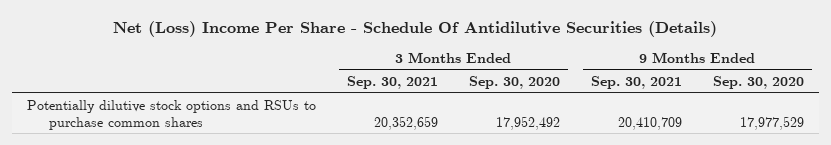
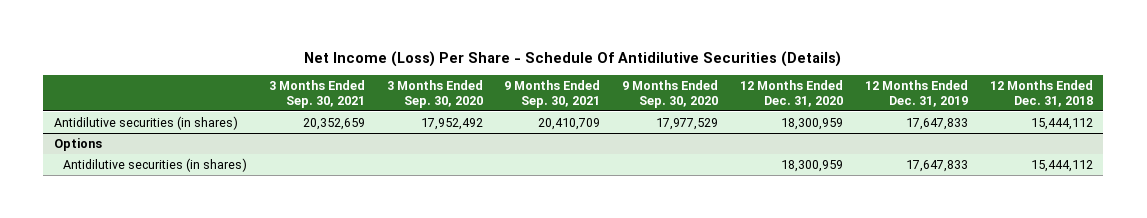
[113,21,718,38] Net (Loss) Income Per Share - Schedule Of Antidilutive Securities (Details) -> [304,50,842,67] Net Income (Loss) Per Share - Schedule Of Antidilutive Securities (Details)
none -> [740,79,844,107] 12 Months Ended Dec. 31, 2020
none -> [864,79,968,107] 12 Months Ended Dec. 31, 2019
none -> [989,79,1093,107] 12 Months Ended Dec. 31, 2018
[27,100,317,130] Potentially dilutive stock options and RSUs to purchase common shares -> [54,115,239,130] Antidilutive securities (in shares)
none -> [54,137,103,151] Options
none -> [63,157,248,172] Antidilutive securities (in shares)

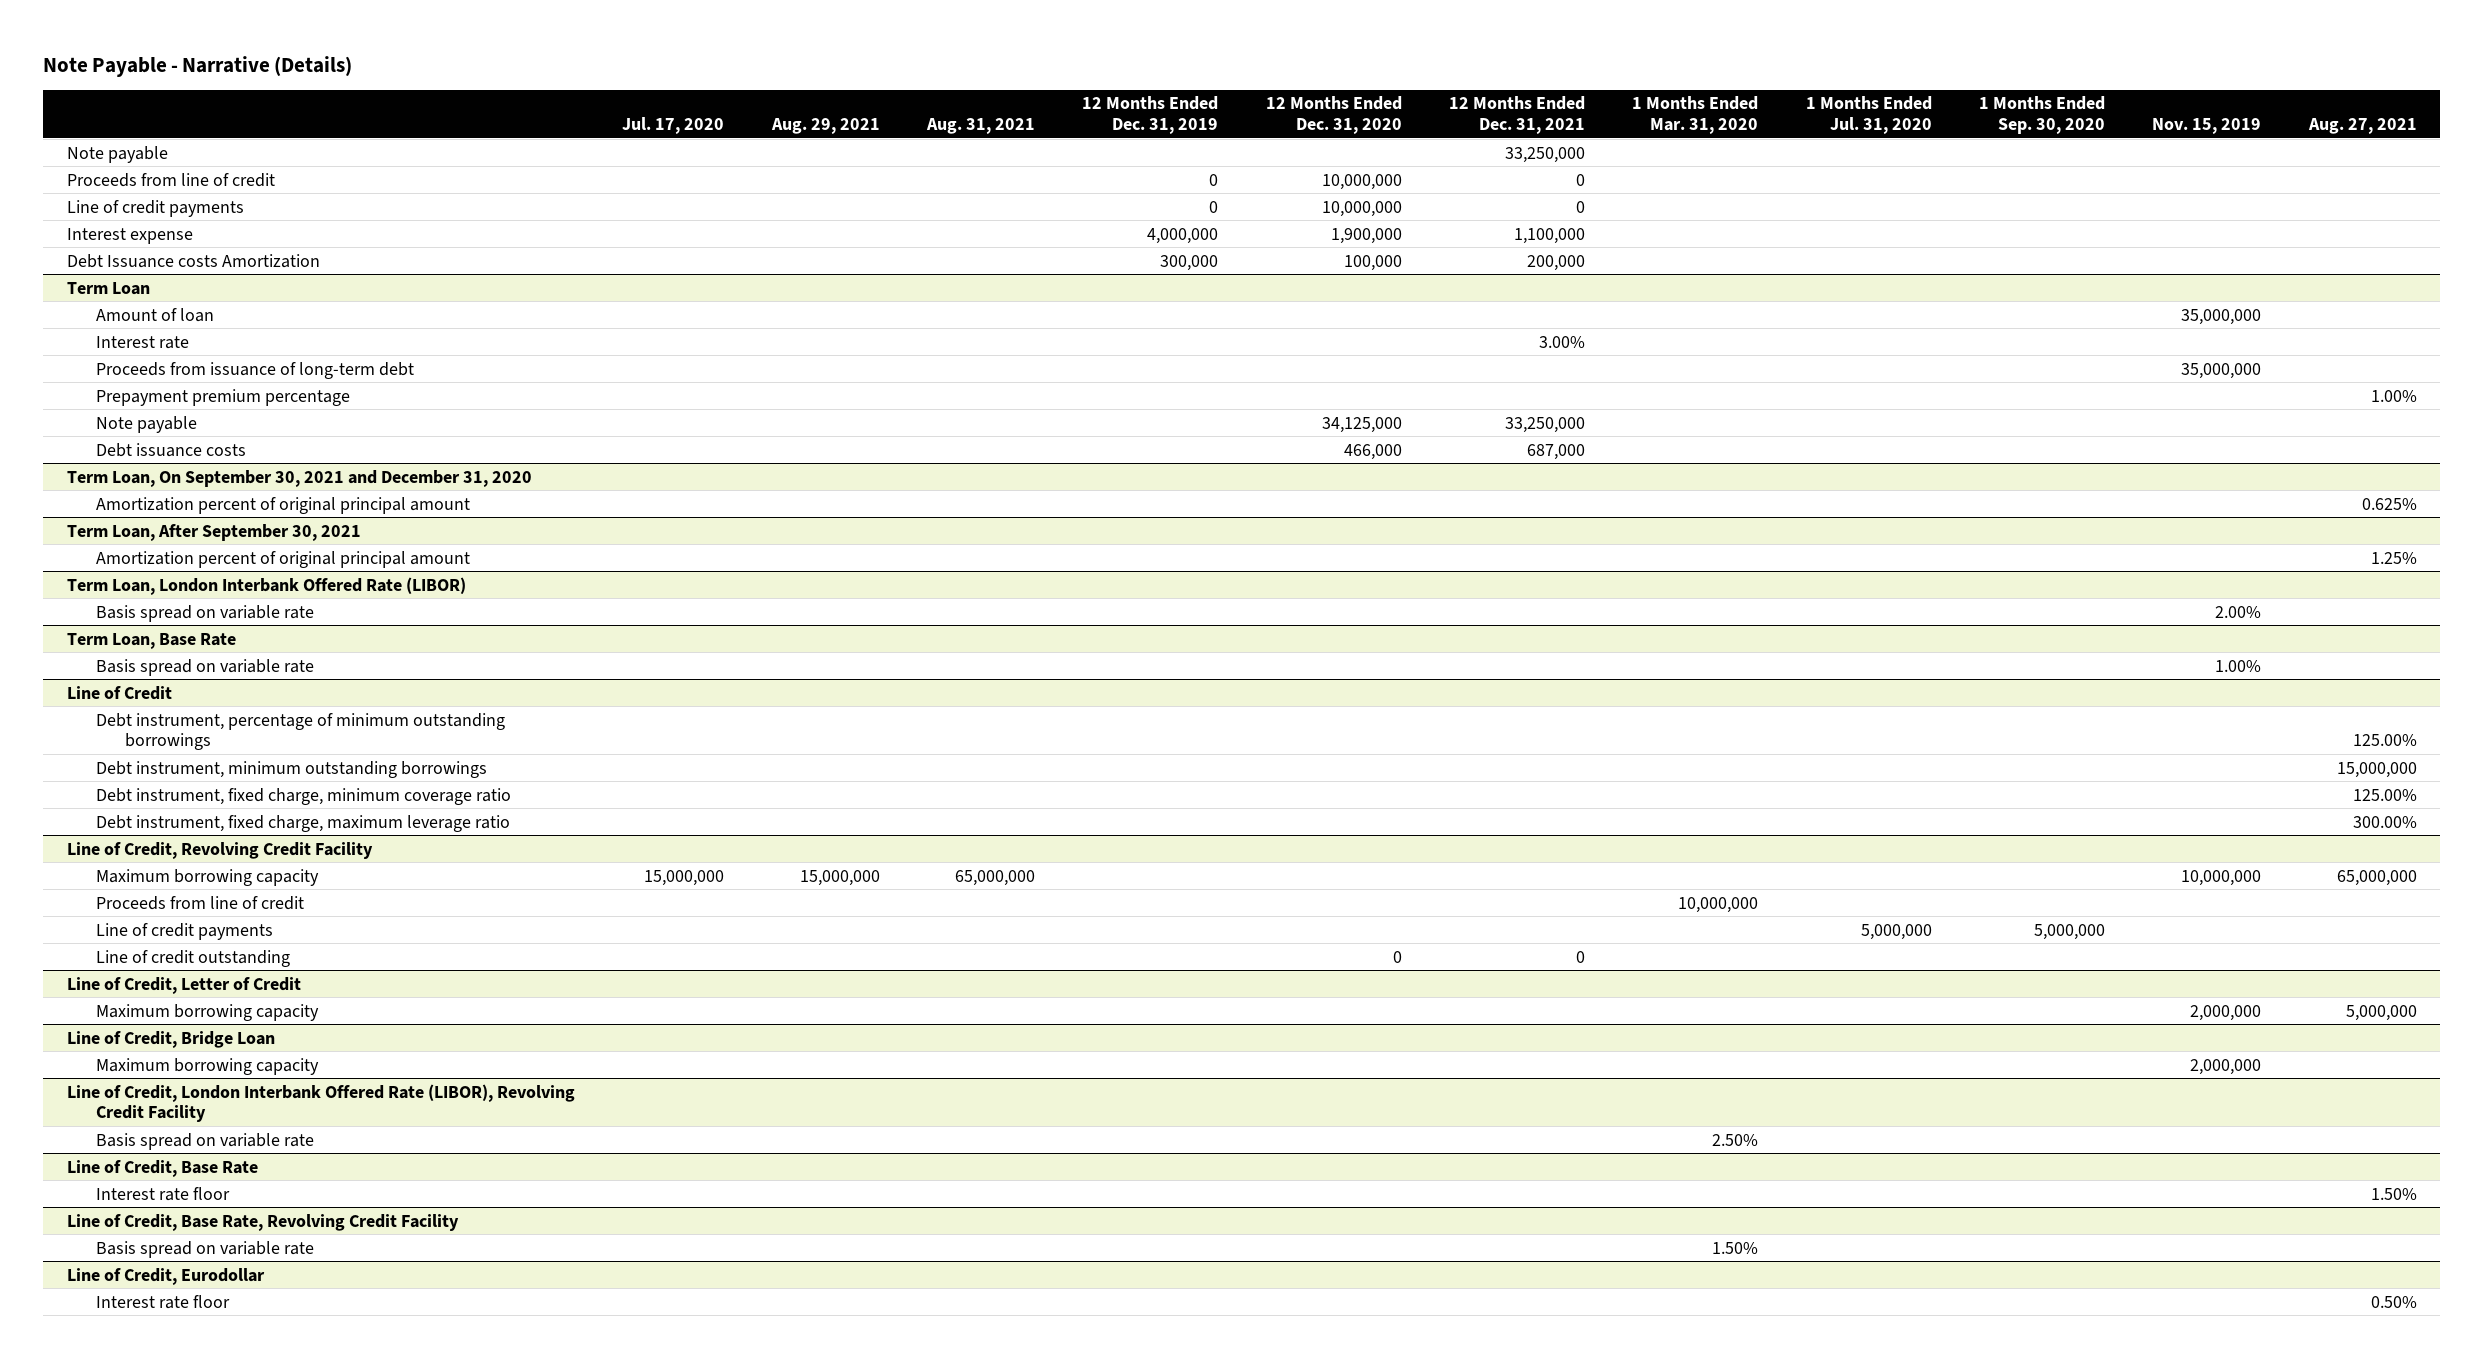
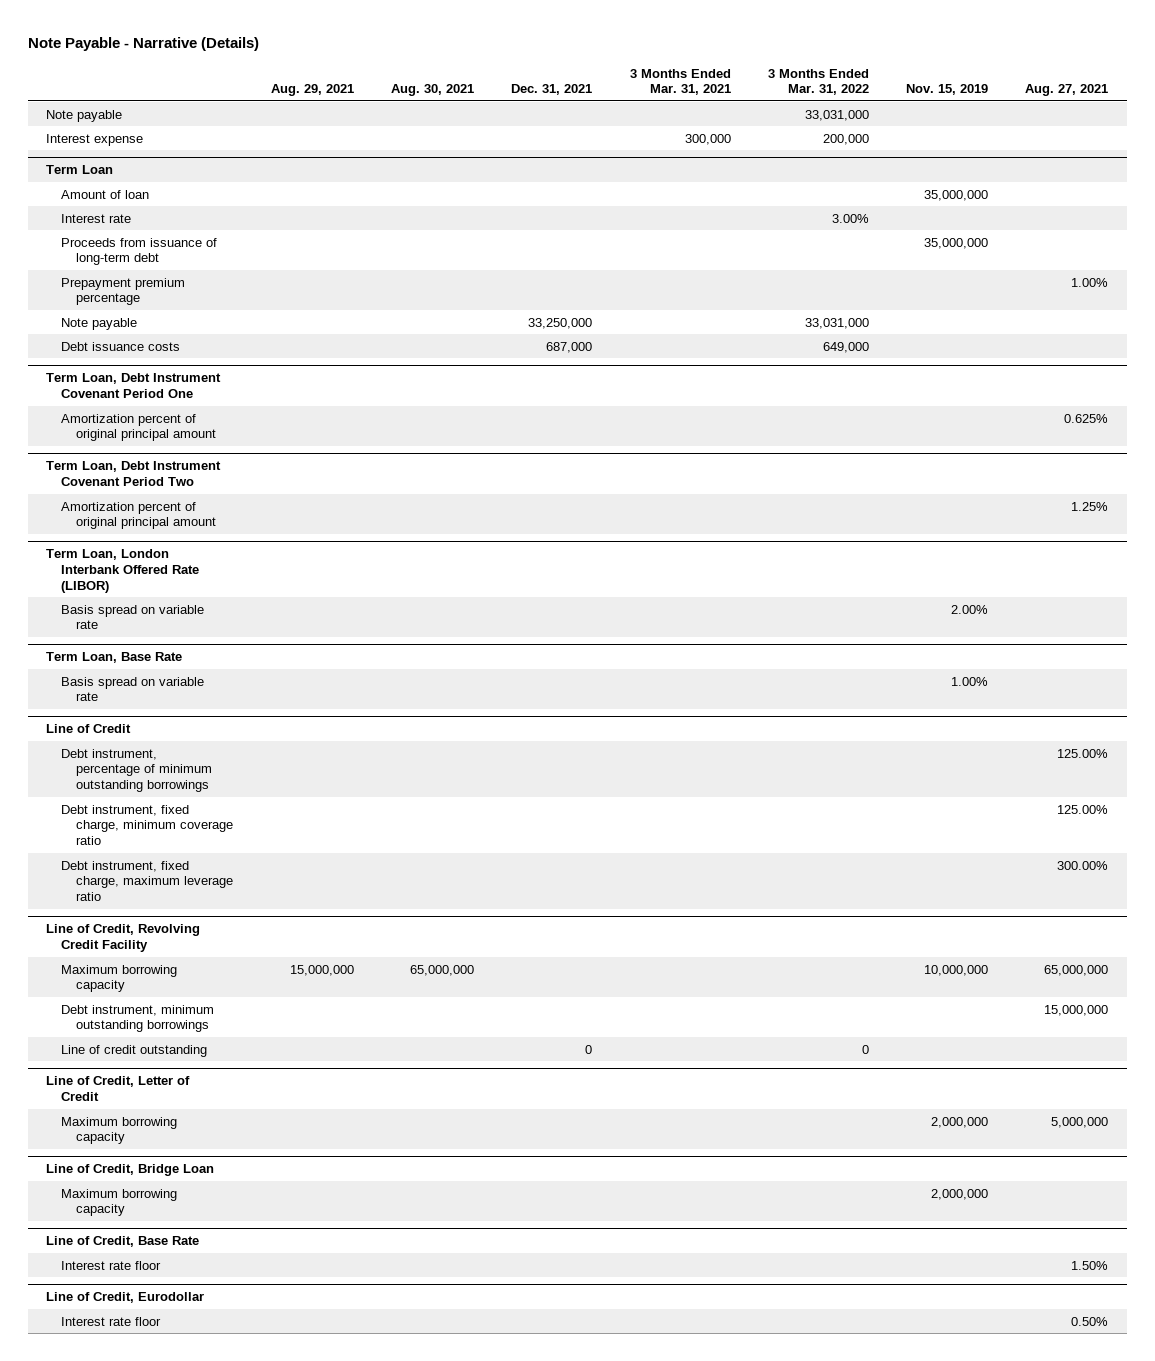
[622,117,725,135] Jul. 17, 2020 -> none
[926,118,1036,135] Aug. 31, 2021 -> none
[1082,96,1219,135] 12 Months Ended Dec. 31, 2019 -> none
[1265,96,1402,135] 12 Months Ended Dec. 31, 2020 -> none
[1449,96,1586,135] 12 Months Ended Dec. 31, 2021 -> none
[1632,96,1759,135] 1 Months Ended Mar. 31, 2020 -> none
[1805,96,1932,135] 1 Months Ended Jul. 31, 2020 -> none
[1979,96,2106,135] 1 Months Ended Sep. 30, 2020 -> none
none -> [390,84,474,97] Aug. 30, 2021
none -> [511,84,593,96] Dec. 31, 2021
none -> [629,68,731,96] 3 Months Ended Mar. 31, 2021
none -> [767,68,869,96] 3 Months Ended Mar. 31, 2022
[67,172,276,187] Proceeds from line of credit -> none
[67,199,245,217] Line of credit payments -> none
[67,253,321,268] Debt Issuance costs Amortization -> none
[67,469,533,487] Term Loan, On September 30, 2021 and December 31, 2020 -> [46,373,222,399] Term Loan, Debt Instrument Covenant Period One
[67,523,362,541] Term Loan, After September 30, 2021 -> [46,461,222,487] Term Loan, Debt Instrument Covenant Period Two
[96,760,488,778] Debt instrument, minimum outstanding borrowings -> none
[96,895,305,910] Proceeds from line of credit -> none
[96,922,274,940] Line of credit payments -> none
none -> [61,1004,215,1033] Debt instrument, minimum outstanding borrowings
[67,1083,576,1123] Line of Credit, London Interbank Offered Rate (LIBOR), Revolving Credit Facility -> none
[96,1132,315,1150] Basis spread on variable rate -> none
[67,1213,460,1231] Line of Credit, Base Rate, Revolving Credit Facility -> none
[96,1240,315,1258] Basis spread on variable rate -> none

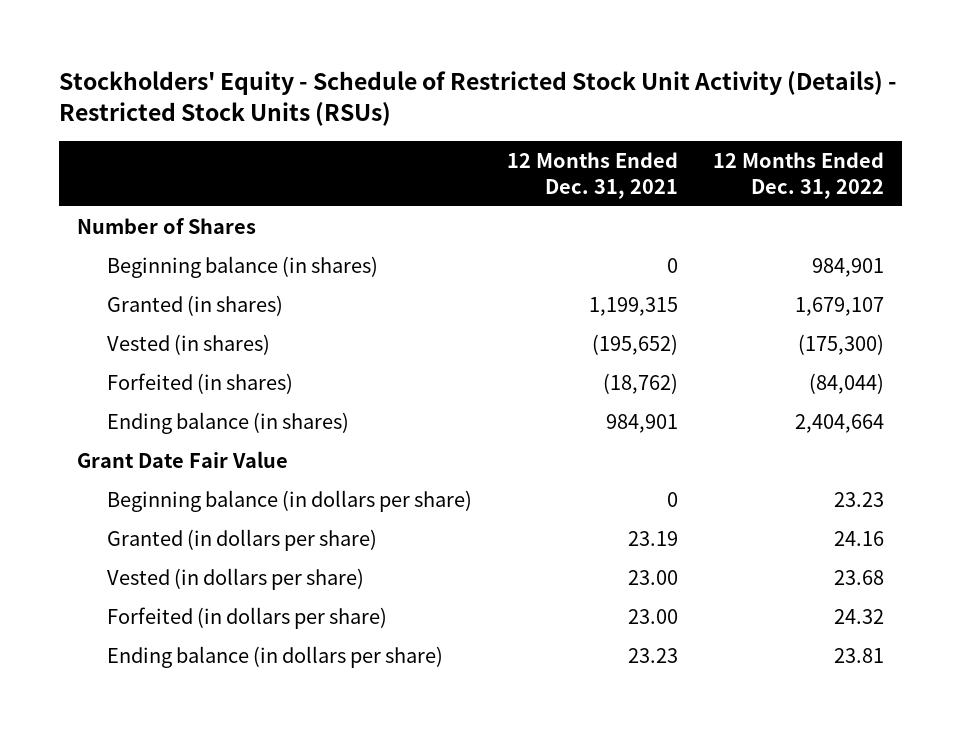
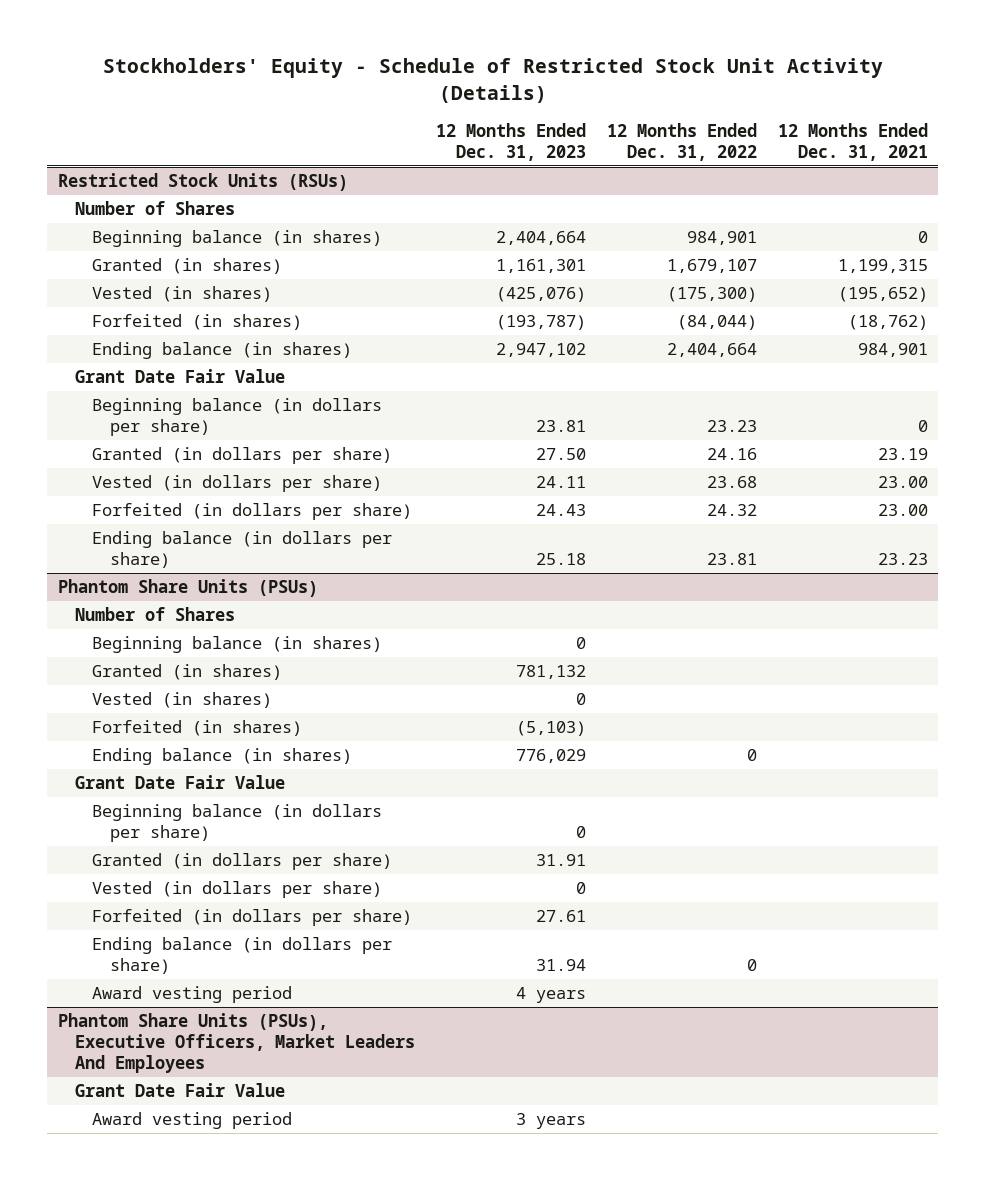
[59,71,898,127] Stockholders' Equity - Schedule of Restricted Stock Unit Activity (Details) - Restricted Stock Units (RSUs) -> [102,58,883,103] Stockholders' Equity - Schedule of Restricted Stock Unit Activity (Details)
none -> [435,122,586,161] 12 Months Ended Dec. 31, 2023
none -> [57,173,348,192] Restricted Stock Units (RSUs)
none -> [57,579,318,598] Phantom Share Units (PSUs)
none -> [74,607,235,622] Number of Shares
none -> [92,636,383,654] Beginning balance (in shares)
none -> [92,664,283,681] Granted (in shares)
none -> [92,692,273,709] Vested (in shares)
none -> [92,720,303,737] Forfeited (in shares)
none -> [92,748,353,766] Ending balance (in shares)
none -> [74,775,285,790] Grant Date Fair Value
none -> [92,804,383,843] Beginning balance (in dollars per share)
none -> [92,853,393,871] Granted (in dollars per share)
none -> [92,881,383,899] Vested (in dollars per share)
none -> [92,909,413,927] Forfeited (in dollars per share)
none -> [92,937,393,975] Ending balance (in dollars per share)
none -> [92,986,293,1004] Award vesting period
none -> [57,1013,415,1074] Phantom Share Units (PSUs), Executive Officers, Market Leaders And Employees
none -> [74,1083,285,1098] Grant Date Fair Value
none -> [92,1112,293,1130] Award vesting period

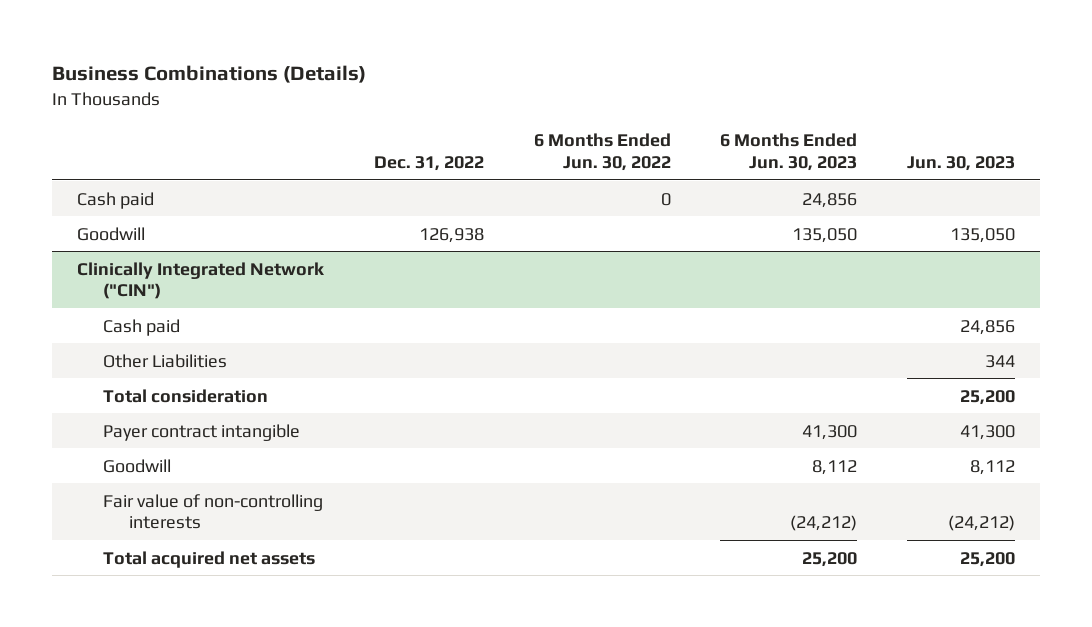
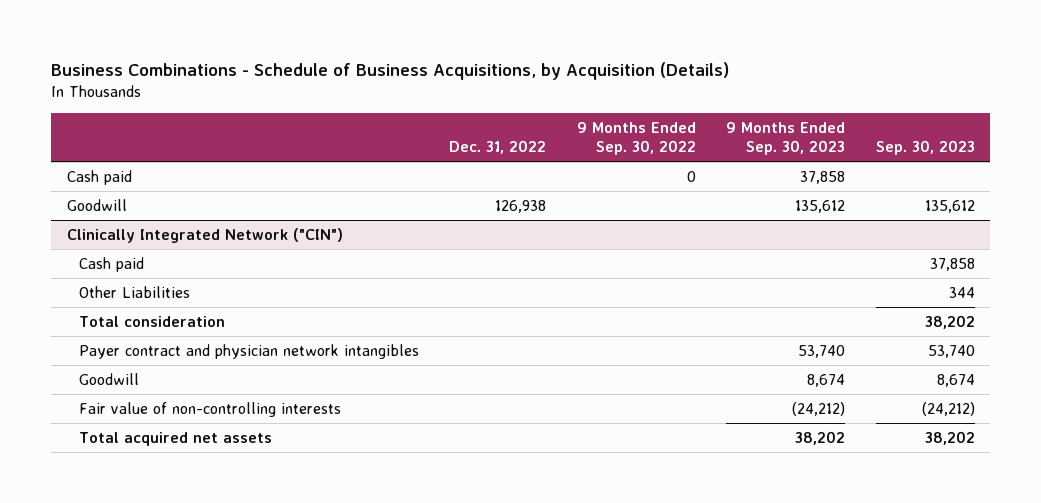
[52,65,367,84] Business Combinations (Details) -> [51,61,730,80] Business Combinations - Schedule of Business Acquisitions, by Acquisition (Details)
[533,133,671,172] 6 Months Ended Jun. 30, 2022 -> none
[720,133,858,172] 6 Months Ended Jun. 30, 2023 -> none
[907,156,1016,172] Jun. 30, 2023 -> none
none -> [576,121,696,156] 9 Months Ended Sep. 30, 2022
none -> [726,121,846,156] 9 Months Ended Sep. 30, 2023
none -> [875,140,975,156] Sep. 30, 2023
[102,423,300,441] Payer contract intangible -> [79,343,420,359] Payer contract and physician network intangibles

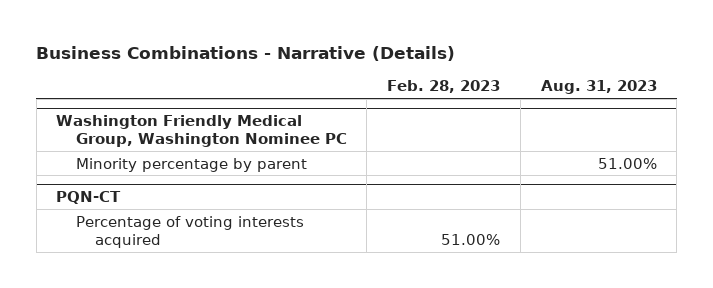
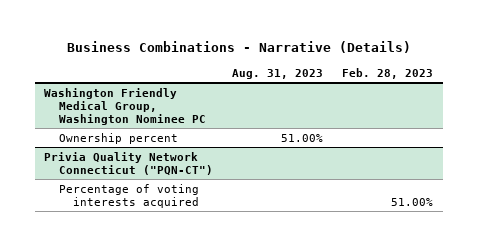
[75,157,307,172] Minority percentage by parent -> [58,132,178,144] Ownership percent
[56,190,122,204] PQN-CT -> [44,151,213,175] Privia Quality Network Connecticut ("PQN-CT")

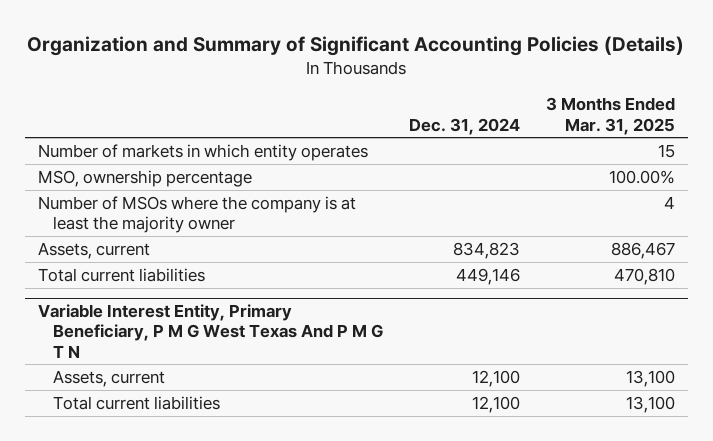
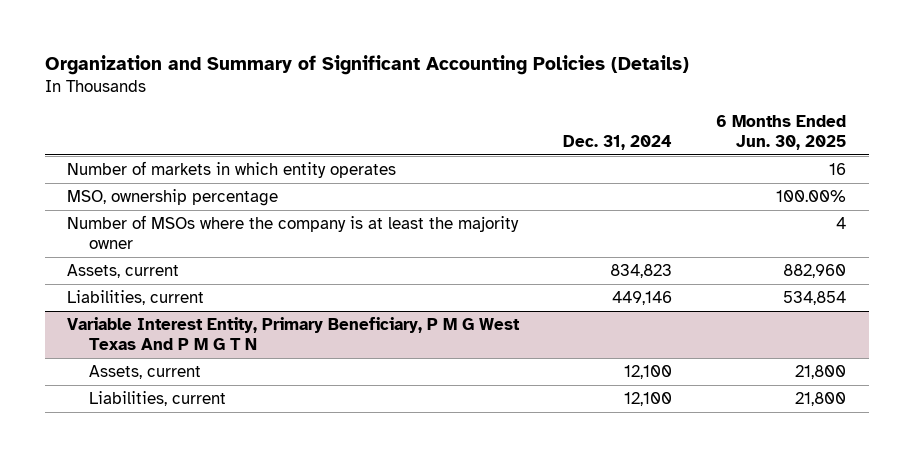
[545,97,675,135] 3 Months Ended Mar. 31, 2025 -> none
none -> [716,114,847,150] 6 Months Ended Jun. 30, 2025
[37,267,205,282] Total current liabilities -> [66,289,204,305] Liabilities, current
[52,395,220,410] Total current liabilities -> [89,390,227,406] Liabilities, current

